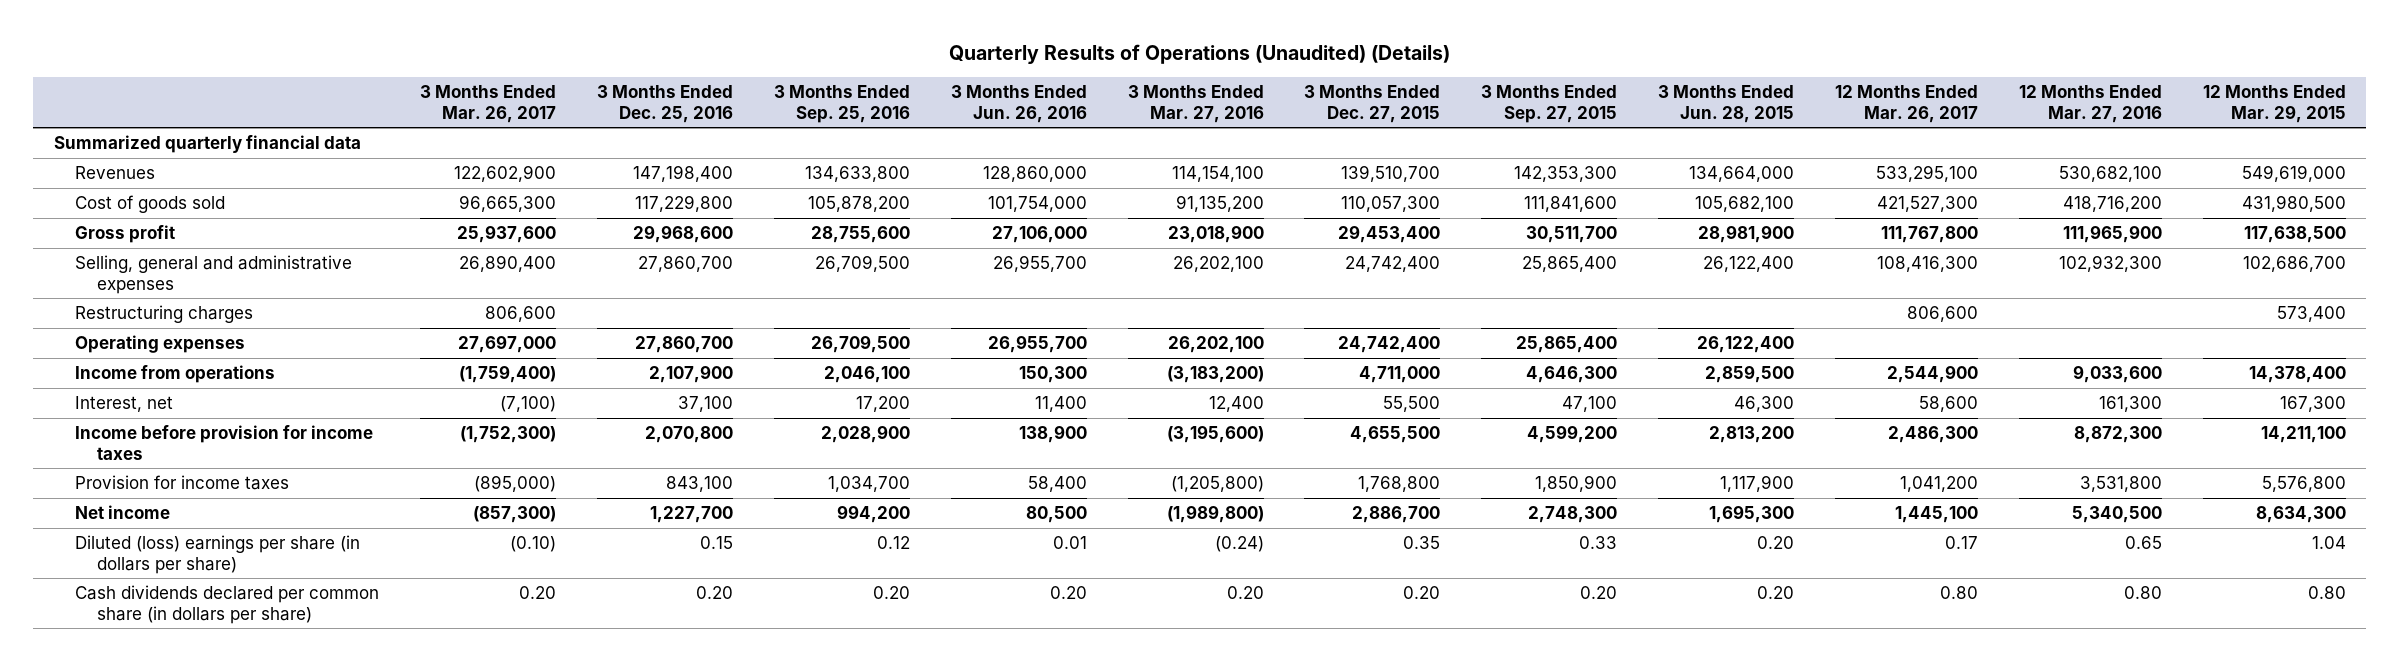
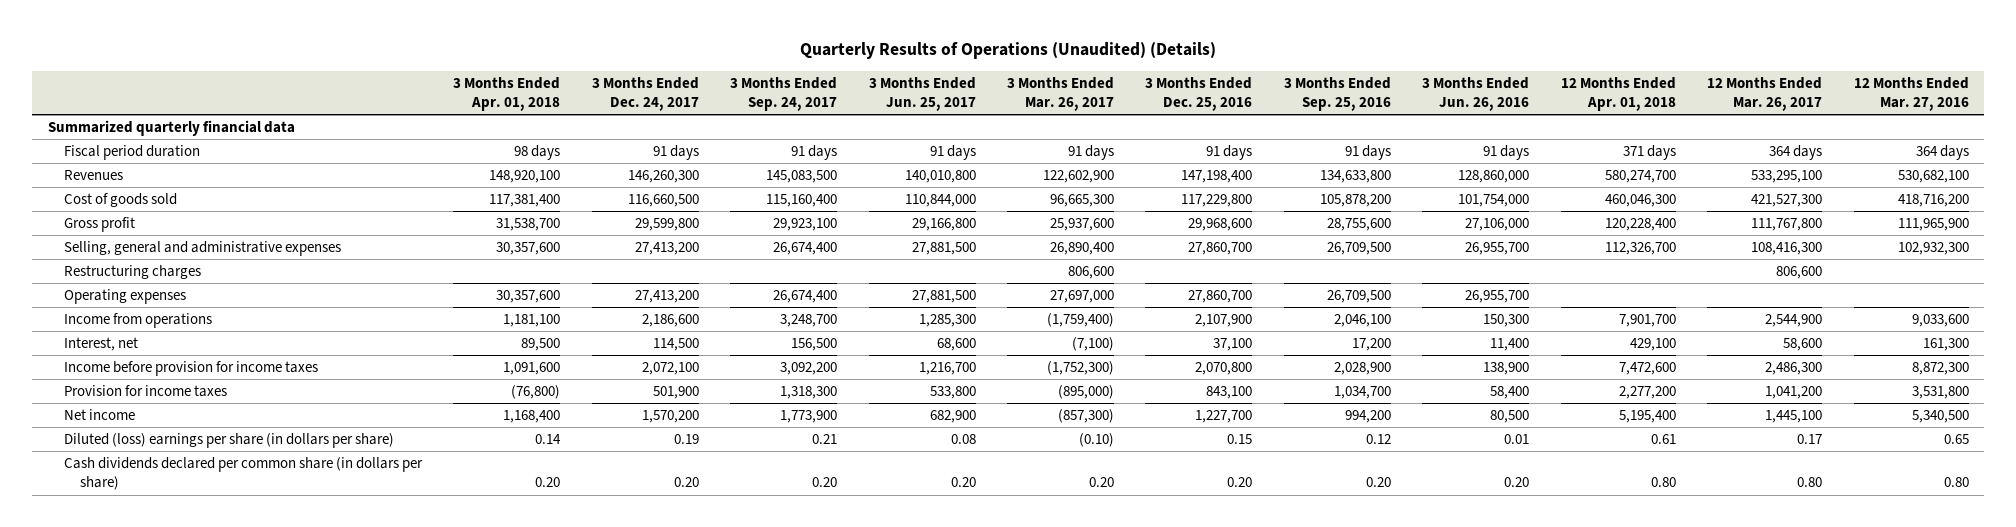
[1127,85,1264,123] 3 Months Ended Mar. 27, 2016 -> none
[1304,85,1441,123] 3 Months Ended Dec. 27, 2015 -> none
[1481,85,1618,123] 3 Months Ended Sep. 27, 2015 -> none
[1658,85,1795,123] 3 Months Ended Jun. 28, 2015 -> none
[2202,85,2346,123] 12 Months Ended Mar. 29, 2015 -> none
none -> [453,76,561,112] 3 Months Ended Apr. 01, 2018
none -> [591,76,699,112] 3 Months Ended Dec. 24, 2017
none -> [730,76,838,112] 3 Months Ended Sep. 24, 2017
none -> [868,76,976,112] 3 Months Ended Jun. 25, 2017
none -> [1560,76,1676,112] 12 Months Ended Apr. 01, 2018
none -> [63,145,200,161] Fiscal period duration

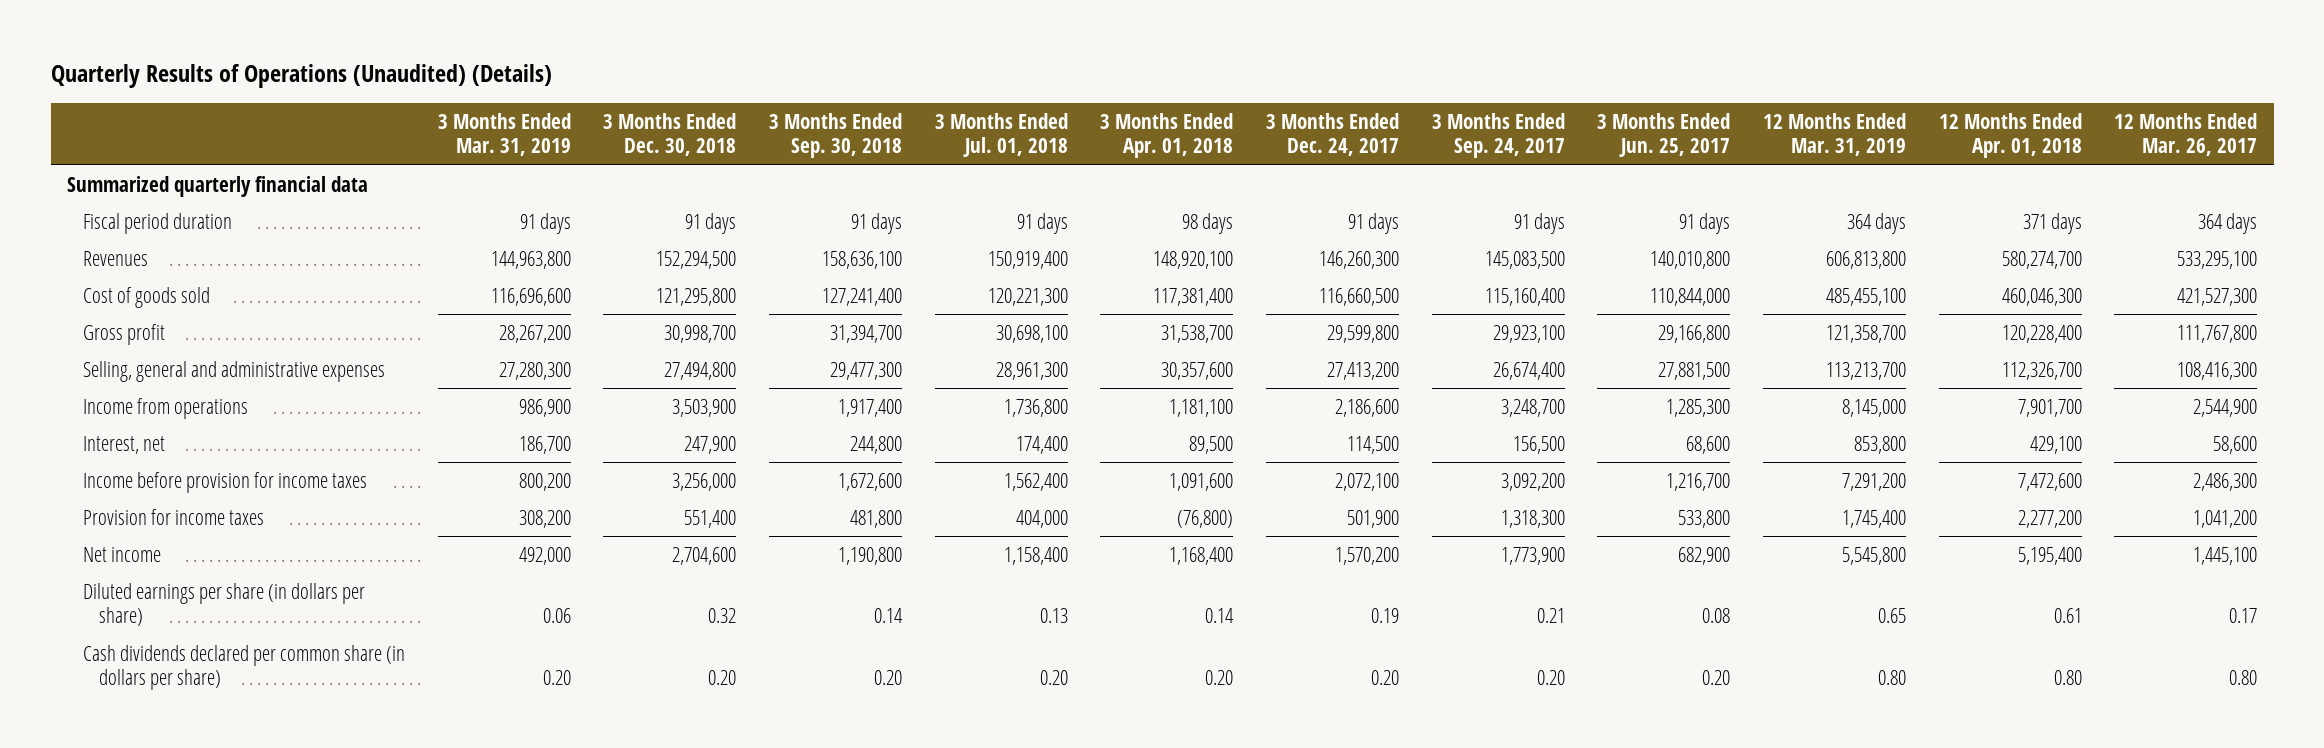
[1007,76,1115,112] 3 Months Ended Mar. 26, 2017 -> none
[1145,76,1253,112] 3 Months Ended Dec. 25, 2016 -> none
[1283,76,1391,112] 3 Months Ended Sep. 25, 2016 -> none
[1422,76,1530,112] 3 Months Ended Jun. 26, 2016 -> none
[1853,76,1969,112] 12 Months Ended Mar. 27, 2016 -> none
none -> [437,112,571,157] 3 Months Ended Mar. 31, 2019
none -> [603,112,737,157] 3 Months Ended Dec. 30, 2018
none -> [769,112,903,159] 3 Months Ended Sep. 30, 2018
none -> [934,112,1068,158] 3 Months Ended Jul. 01, 2018
none -> [1762,112,1906,157] 12 Months Ended Mar. 31, 2019
[63,265,201,280] Restructuring charges -> none
[63,289,186,305] Operating expenses -> none
[63,433,394,449] Diluted (loss) earnings per share (in dollars per share) -> [83,582,366,627] Diluted earnings per share (in dollars per share)

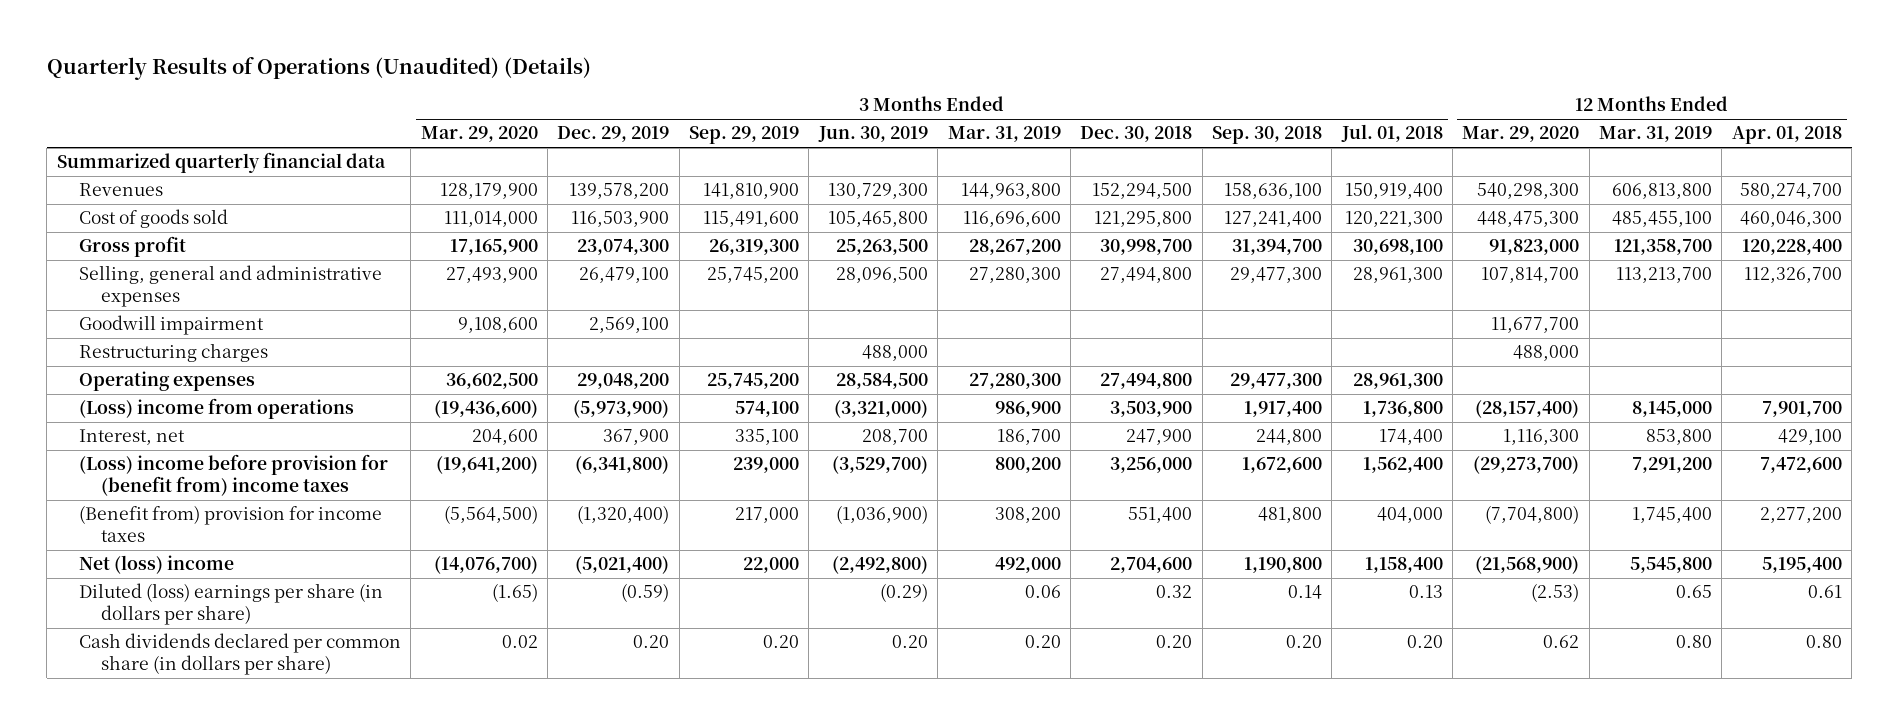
[1100,112,1234,159] 3 Months Ended Apr. 01, 2018 -> none
[1266,112,1400,157] 3 Months Ended Dec. 24, 2017 -> none
[1431,112,1565,159] 3 Months Ended Sep. 24, 2017 -> none
[1597,112,1731,158] 3 Months Ended Jun. 25, 2017 -> none
[2114,112,2258,157] 12 Months Ended Mar. 26, 2017 -> none
none -> [420,126,538,143] Mar. 29, 2020
none -> [557,126,670,143] Dec. 29, 2019
none -> [689,126,800,145] Sep. 29, 2019
none -> [817,126,928,143] Jun. 30, 2019
none -> [1462,126,1580,143] Mar. 29, 2020
[83,212,233,234] Fiscal period duration -> none
none -> [78,315,264,336] Goodwill impairment
none -> [78,343,268,363] Restructuring charges
none -> [78,371,255,392] Operating expenses
[83,397,249,419] Income from operations -> [78,398,354,420] (Loss) income from operations
[83,471,368,493] Income before provision for income taxes -> [78,454,388,497] (Loss) income before provision for (benefit from) income taxes
[83,508,265,525] Provision for income taxes -> [78,505,382,543] (Benefit from) provision for income taxes
[83,546,162,562] Net income -> [78,555,234,575] Net (loss) income
[83,582,366,627] Diluted earnings per share (in dollars per share) -> [78,583,383,626] Diluted (loss) earnings per share (in dollars per share)

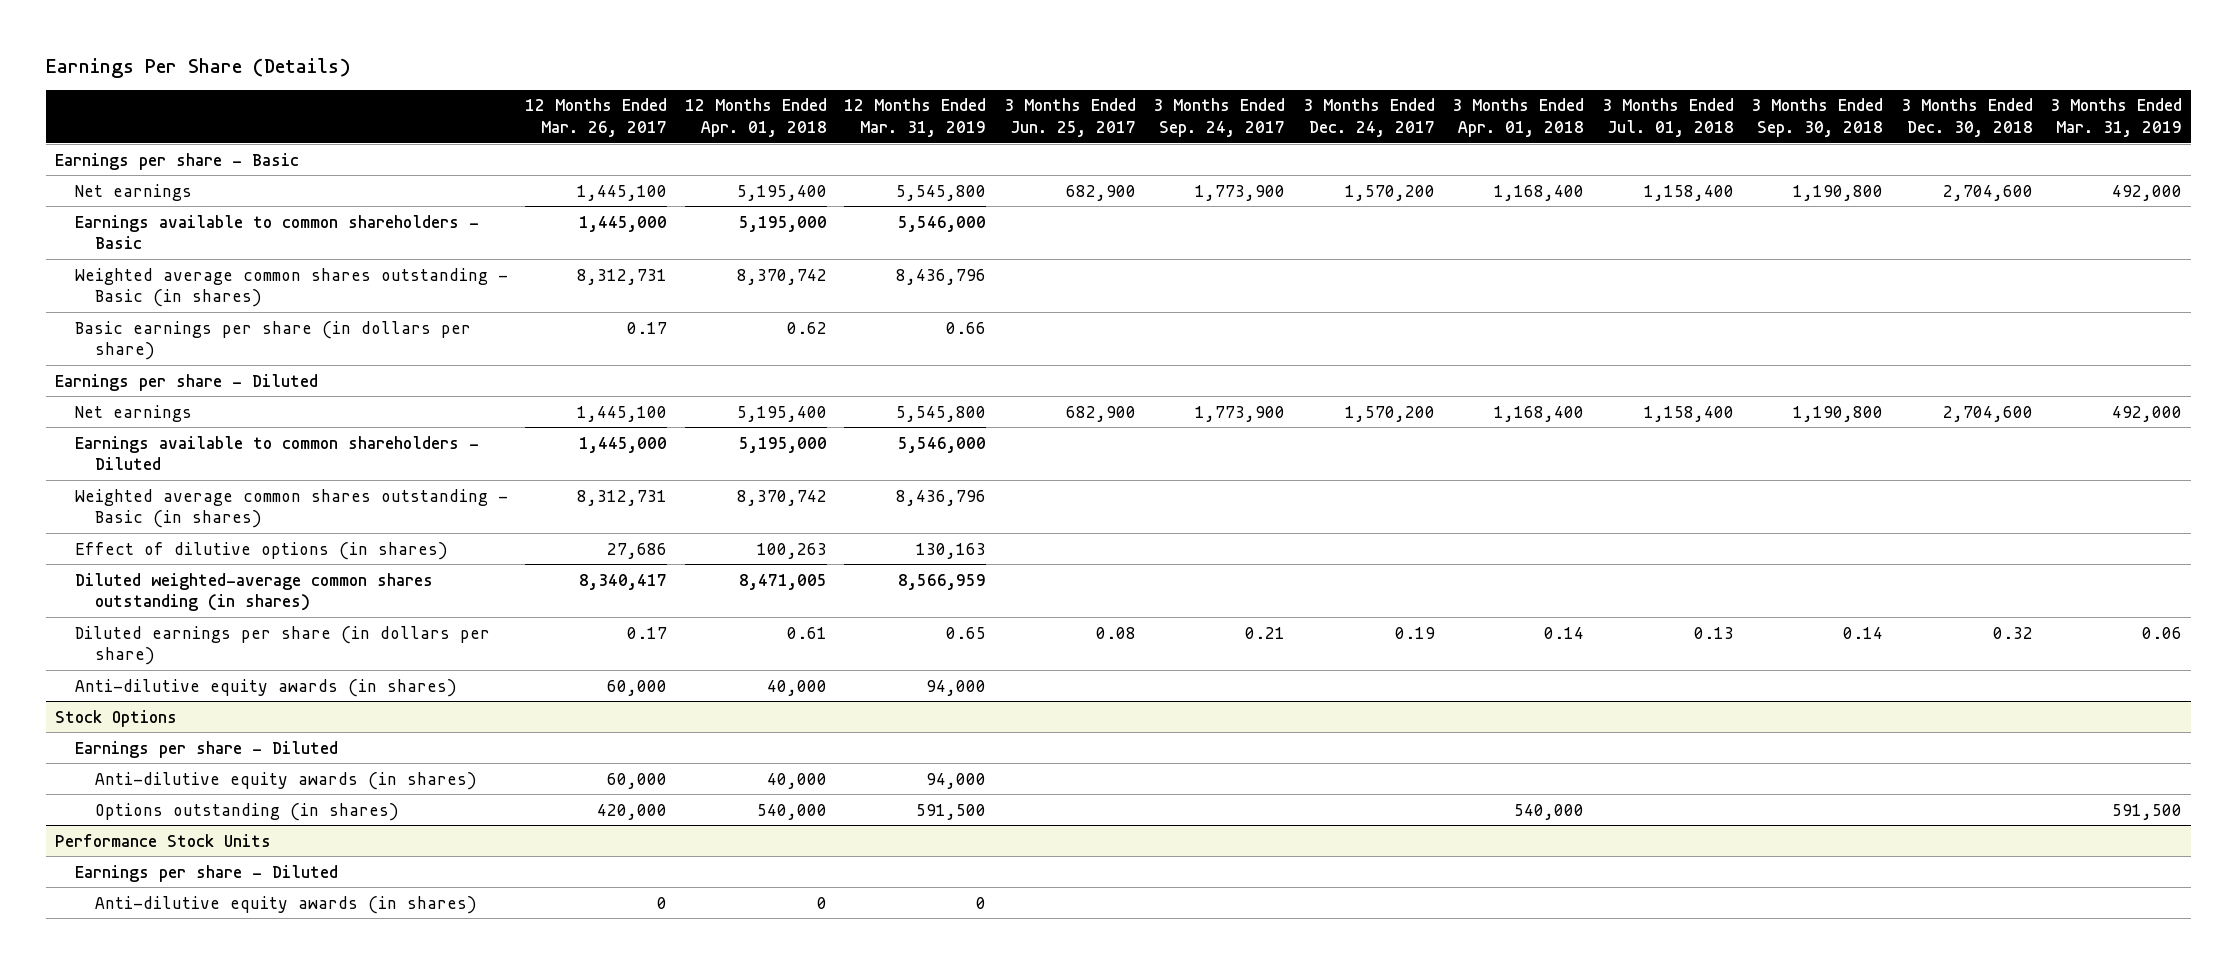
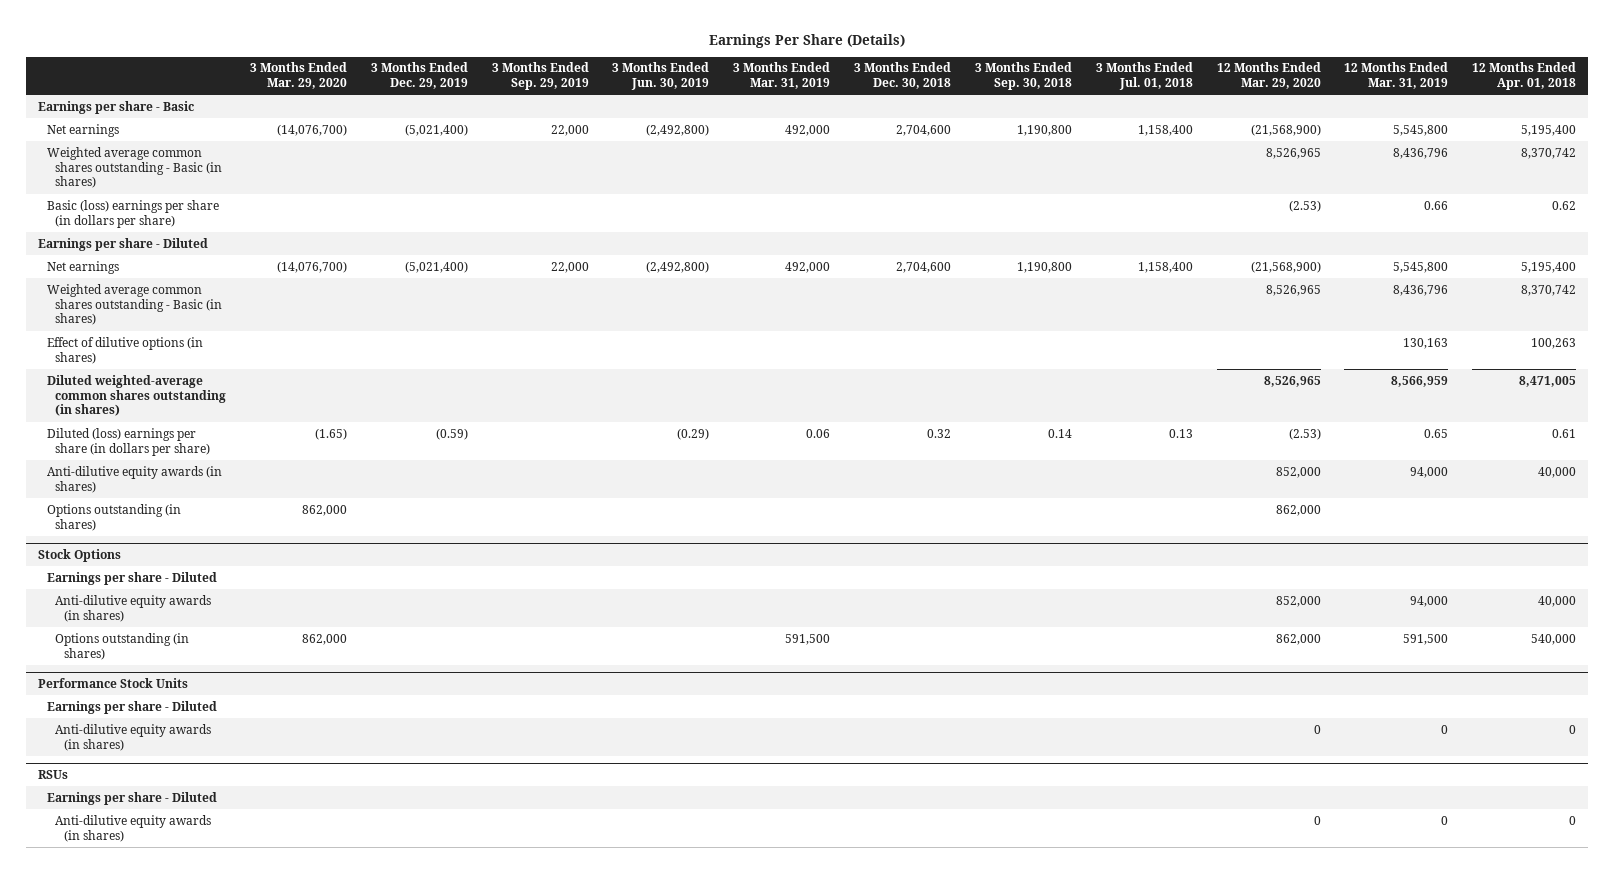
[525,98,668,137] 12 Months Ended Mar. 26, 2017 -> none
[1003,98,1136,137] 3 Months Ended Jun. 25, 2017 -> none
[1153,98,1286,137] 3 Months Ended Sep. 24, 2017 -> none
[1302,98,1435,137] 3 Months Ended Dec. 24, 2017 -> none
[1452,98,1585,137] 3 Months Ended Apr. 01, 2018 -> none
none -> [249,62,347,90] 3 Months Ended Mar. 29, 2020
none -> [370,62,468,90] 3 Months Ended Dec. 29, 2019
none -> [491,62,589,91] 3 Months Ended Sep. 29, 2019
none -> [612,62,710,91] 3 Months Ended Jun. 30, 2019
none -> [1216,62,1321,90] 12 Months Ended Mar. 29, 2020
[74,214,479,250] Earnings available to common shareholders - Basic -> none
[74,320,471,361] Basic earnings per share (in dollars per share) -> [46,199,219,228] Basic (loss) earnings per share (in dollars per share)
[74,435,479,471] Earnings available to common shareholders - Diluted -> none
[74,625,490,666] Diluted earnings per share (in dollars per share) -> [46,427,211,456] Diluted (loss) earnings per share (in dollars per share)
none -> [46,503,181,531] Options outstanding (in shares)
none -> [38,770,69,780] RSUs
none -> [46,791,217,805] Earnings per share - Diluted
none -> [55,814,212,842] Anti-dilutive equity awards (in shares)

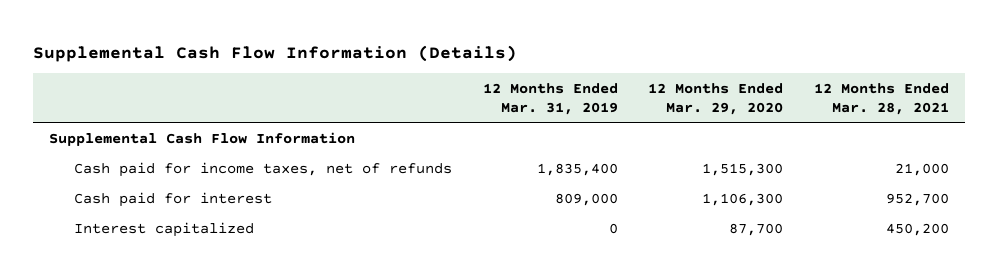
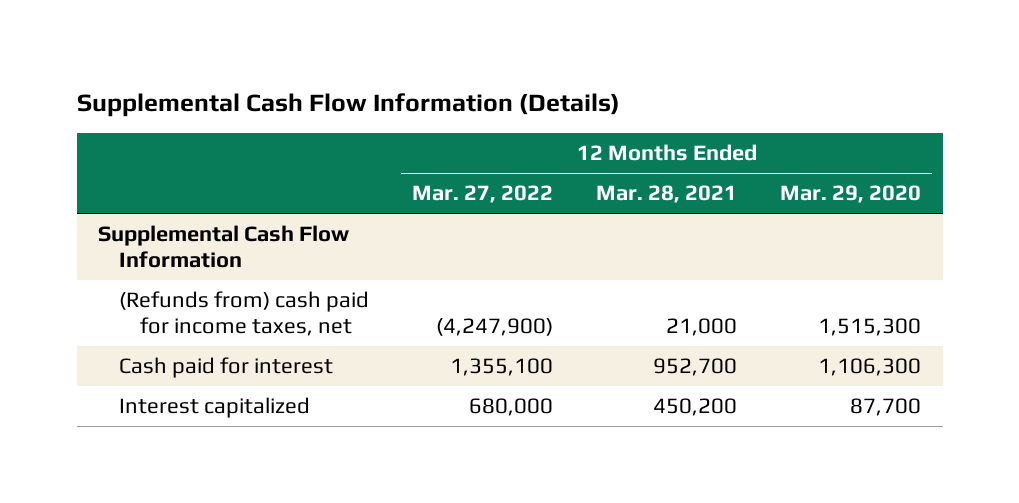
[482,82,618,116] 12 Months Ended Mar. 31, 2019 -> none
none -> [412,185,554,204] Mar. 27, 2022
[73,162,452,178] Cash paid for income taxes, net of refunds -> [118,291,369,337] (Refunds from) cash paid for income taxes, net

